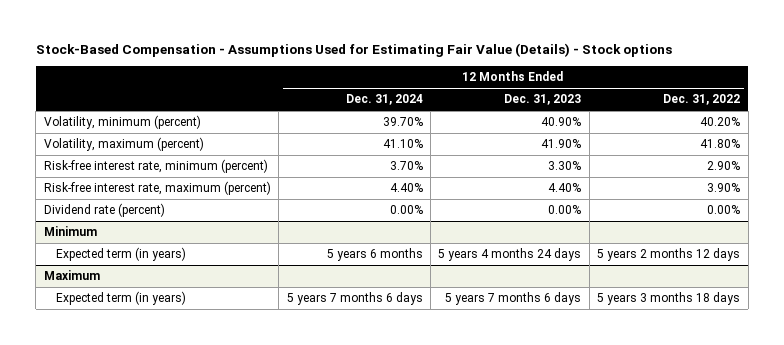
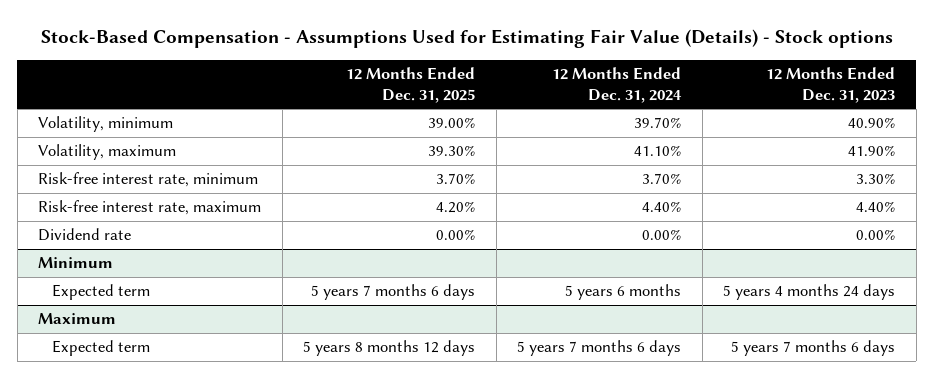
[663,94,741,106] Dec. 31, 2022 -> none
none -> [346,66,476,103] 12 Months Ended Dec. 31, 2025
[43,115,201,130] Volatility, minimum (percent) -> [38,116,174,133] Volatility, minimum
[43,137,204,152] Volatility, maximum (percent) -> [38,144,177,161] Volatility, maximum
[43,159,268,174] Risk-free interest rate, minimum (percent) -> [38,172,259,188] Risk-free interest rate, minimum
[43,181,271,196] Risk-free interest rate, maximum (percent) -> [38,200,262,216] Risk-free interest rate, maximum
[43,203,165,218] Dividend rate (percent) -> [38,228,132,242] Dividend rate
[56,247,187,262] Expected term (in years) -> [52,284,151,301] Expected term
[56,291,187,306] Expected term (in years) -> [52,340,151,357] Expected term

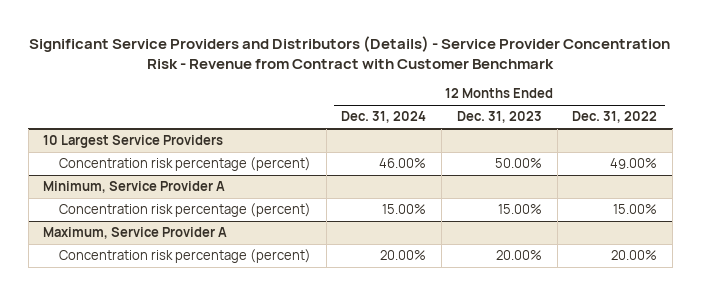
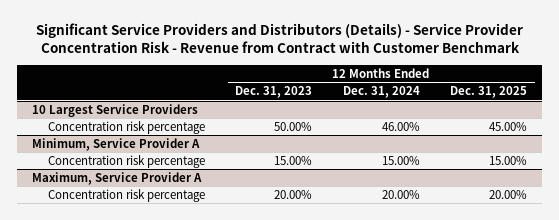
[572,111,658,124] Dec. 31, 2022 -> none
none -> [450,86,528,99] Dec. 31, 2025
[58,157,311,172] Concentration risk percentage (percent) -> [48,120,206,134] Concentration risk percentage
[58,203,311,218] Concentration risk percentage (percent) -> [48,154,206,168] Concentration risk percentage
[58,249,311,264] Concentration risk percentage (percent) -> [48,188,206,202] Concentration risk percentage

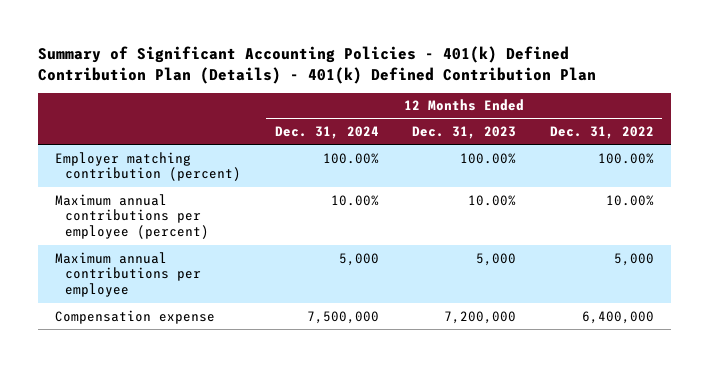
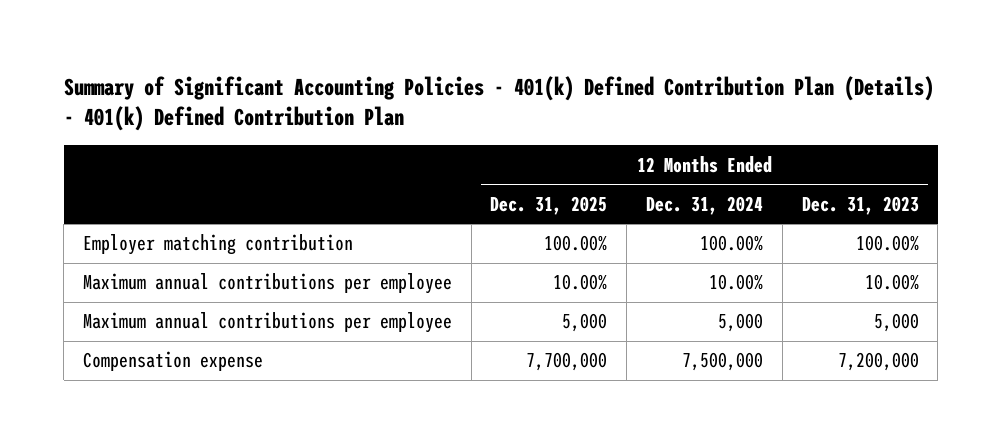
[549,126,654,140] Dec. 31, 2022 -> none
none -> [490,195,608,215] Dec. 31, 2025
[55,151,242,182] Employer matching contribution (percent) -> [82,234,353,256] Employer matching contribution
[55,193,210,240] Maximum annual contributions per employee (percent) -> [82,273,452,295] Maximum annual contributions per employee

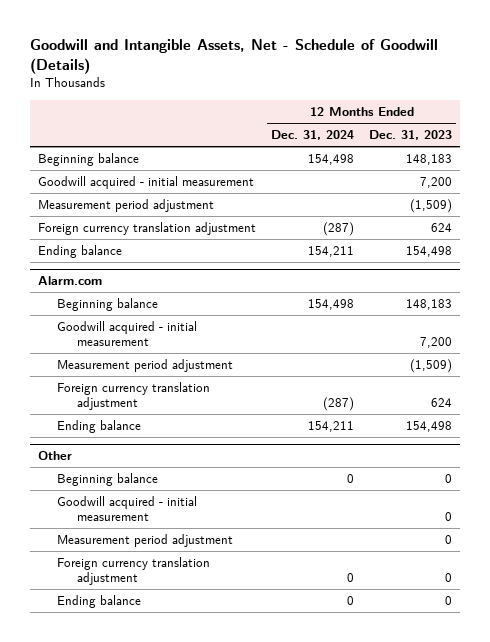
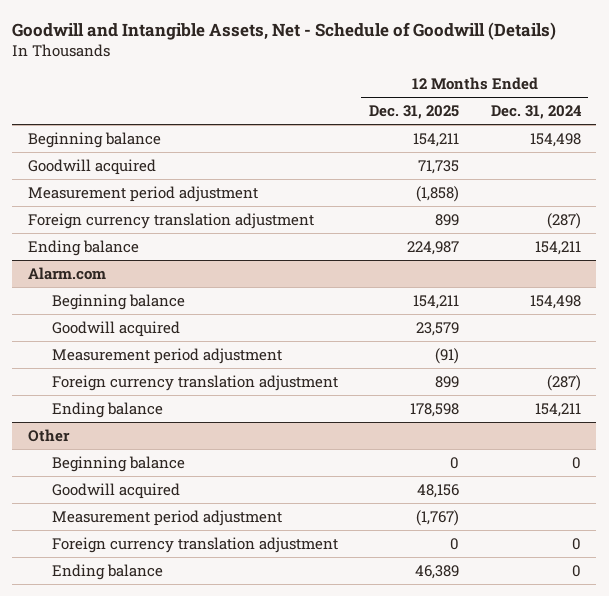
[369,130,453,141] Dec. 31, 2023 -> none
none -> [369,105,460,120] Dec. 31, 2025
[37,175,254,189] Goodwill acquired - initial measurement -> [28,158,157,175] Goodwill acquired
[57,320,198,347] Goodwill acquired - initial measurement -> [51,320,180,337] Goodwill acquired
[57,495,198,522] Goodwill acquired - initial measurement -> [51,482,180,499] Goodwill acquired

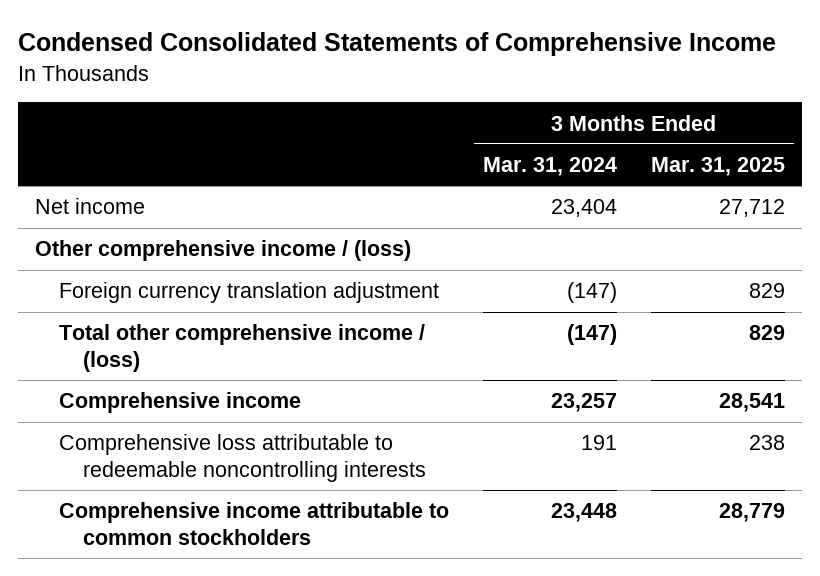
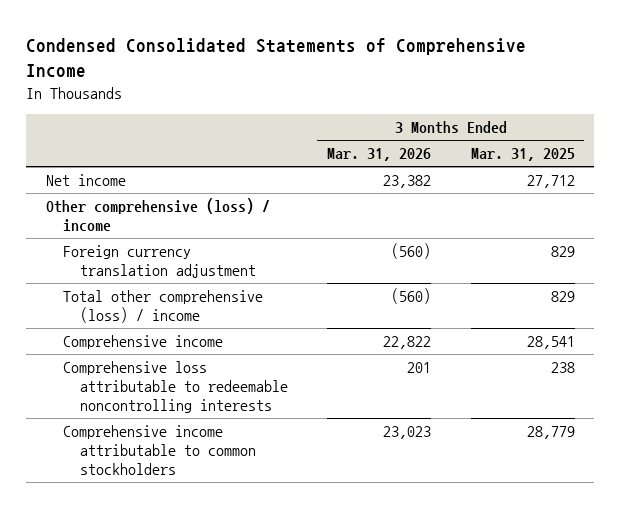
[482,157,617,177] Mar. 31, 2024 -> none
none -> [327,148,432,162] Mar. 31, 2026
[34,240,411,262] Other comprehensive income / (loss) -> [45,198,270,233] Other comprehensive (loss) / income
[58,324,425,372] Total other comprehensive income / (loss) -> [62,290,263,324] Total other comprehensive (loss) / income

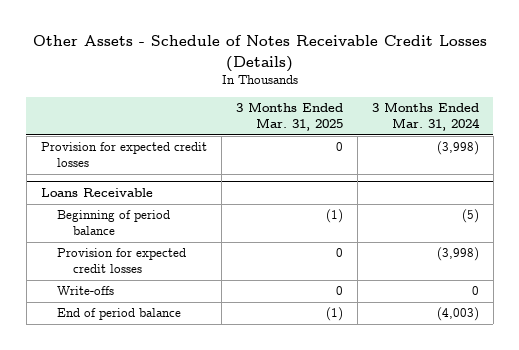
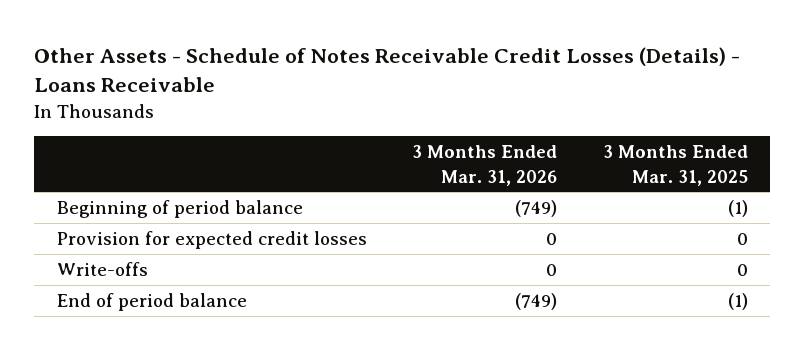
[32,35,487,72] Other Assets - Schedule of Notes Receivable Credit Losses (Details) -> [34,47,741,93] Other Assets - Schedule of Notes Receivable Credit Losses (Details) - Loans Receivable
[371,102,480,132] 3 Months Ended Mar. 31, 2024 -> none
none -> [412,145,558,186] 3 Months Ended Mar. 31, 2026
[40,142,207,168] Provision for expected credit losses -> none
[40,188,153,198] Loans Receivable -> none

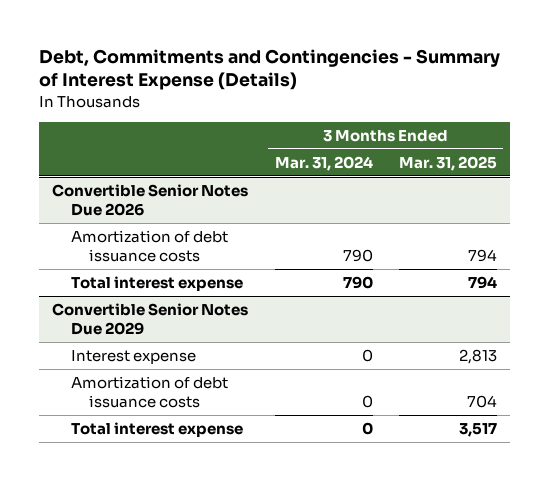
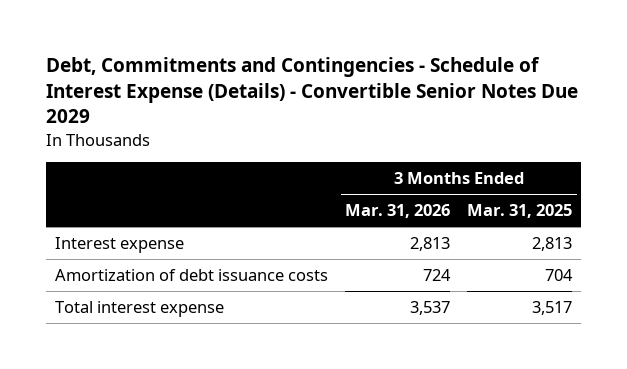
[39,48,501,91] Debt, Commitments and Contingencies - Summary of Interest Expense (Details) -> [46,56,579,124] Debt, Commitments and Contingencies - Schedule of Interest Expense (Details) - Convertible Senior Notes Due 2029
[274,155,373,171] Mar. 31, 2024 -> none
none -> [345,204,451,219] Mar. 31, 2026
[52,184,249,216] Convertible Senior Notes Due 2026 -> none
[70,230,228,262] Amortization of debt issuance costs -> none
[70,276,243,292] Total interest expense -> none
[52,303,249,335] Convertible Senior Notes Due 2029 -> none

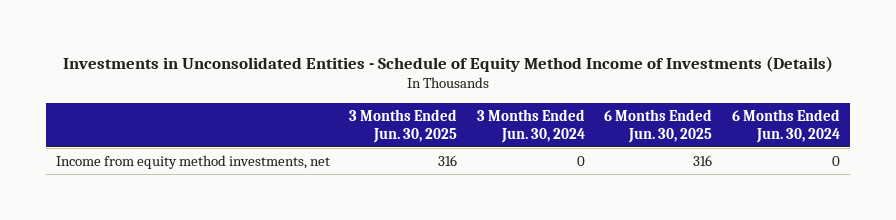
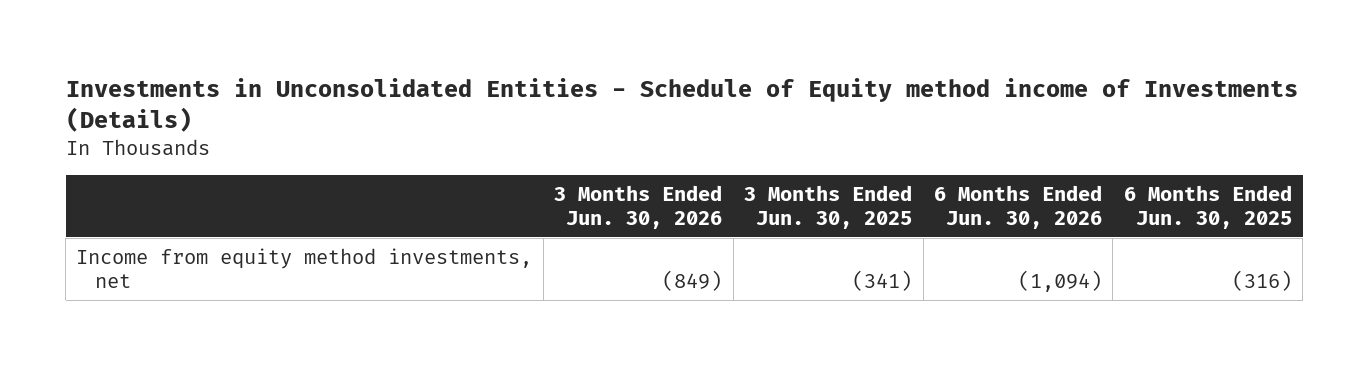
[62,55,833,72] Investments in Unconsolidated Entities - Schedule of Equity Method Income of Investments (Details) -> [65,77,1298,132] Investments in Unconsolidated Entities - Schedule of Equity method income of Investments (Details)
[476,108,585,143] 3 Months Ended Jun. 30, 2024 -> none
[731,108,840,143] 6 Months Ended Jun. 30, 2024 -> none
none -> [554,184,723,230] 3 Months Ended Jun. 30, 2026
none -> [933,184,1102,230] 6 Months Ended Jun. 30, 2026
[438,154,458,166] 316 -> [852,270,913,292] (341)
[693,154,713,166] 316 -> [1231,270,1292,292] (316)

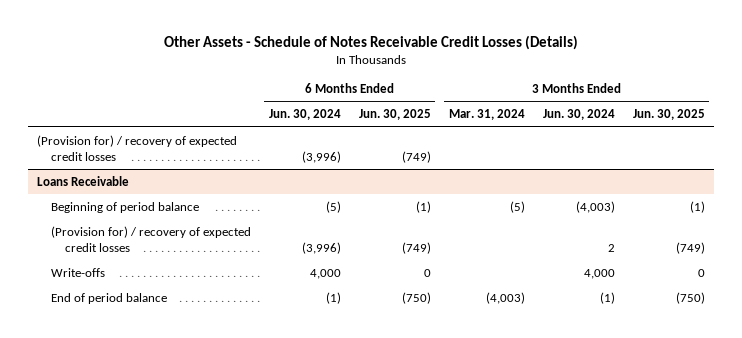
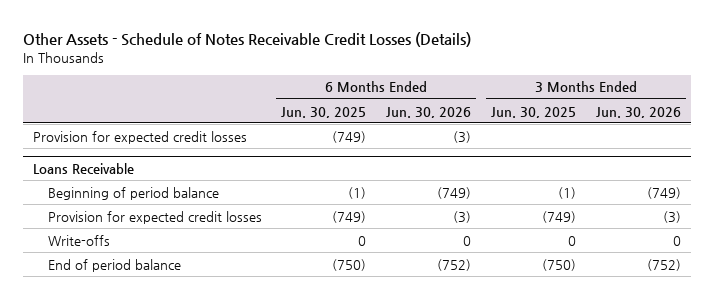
[268,109,341,121] Jun. 30, 2024 -> none
[448,109,525,121] Mar. 31, 2024 -> none
[542,109,615,121] Jun. 30, 2024 -> none
none -> [386,106,472,118] Jun. 30, 2026
none -> [595,106,681,118] Jun. 30, 2026
[36,134,237,161] (Provision for) / recovery of expected credit losses -> [33,130,248,144] Provision for expected credit losses
[50,225,251,252] (Provision for) / recovery of expected credit losses -> [47,210,262,224] Provision for expected credit losses

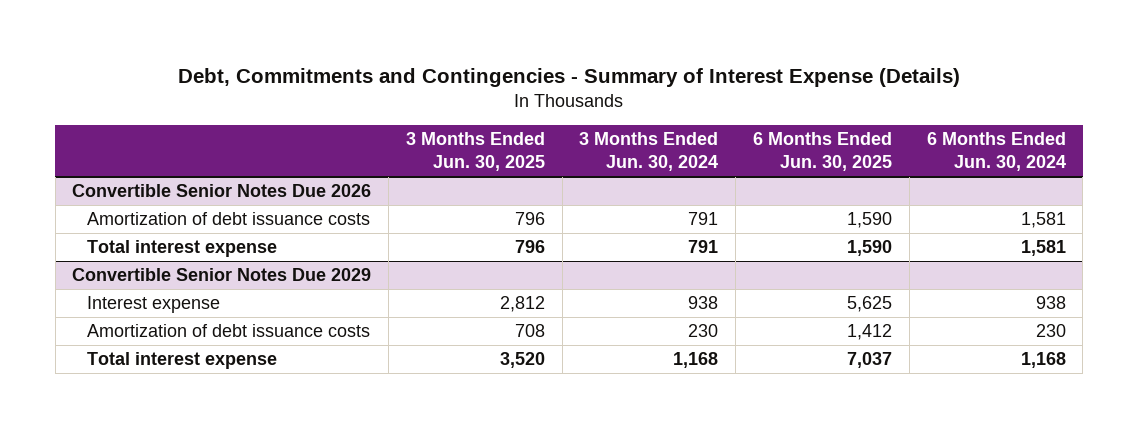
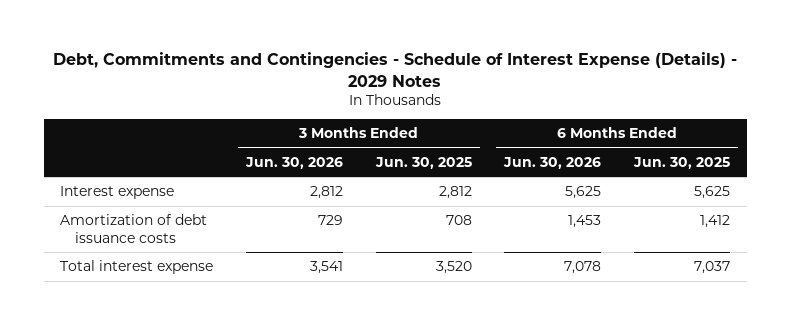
[177,68,960,88] Debt, Commitments and Contingencies - Summary of Interest Expense (Details) -> [53,52,738,87] Debt, Commitments and Contingencies - Schedule of Interest Expense (Details) - 2029 Notes
[579,132,719,172] 3 Months Ended Jun. 30, 2024 -> none
[926,132,1066,172] 6 Months Ended Jun. 30, 2024 -> none
none -> [244,156,343,169] Jun. 30, 2026
none -> [503,156,602,169] Jun. 30, 2026
[72,184,372,198] Convertible Senior Notes Due 2026 -> none
[86,212,370,226] Amortization of debt issuance costs -> none
[86,240,277,258] Total interest expense -> none
[72,268,372,282] Convertible Senior Notes Due 2029 -> none

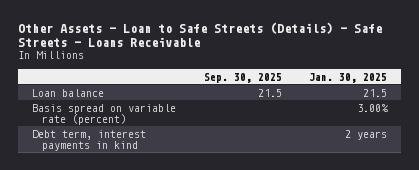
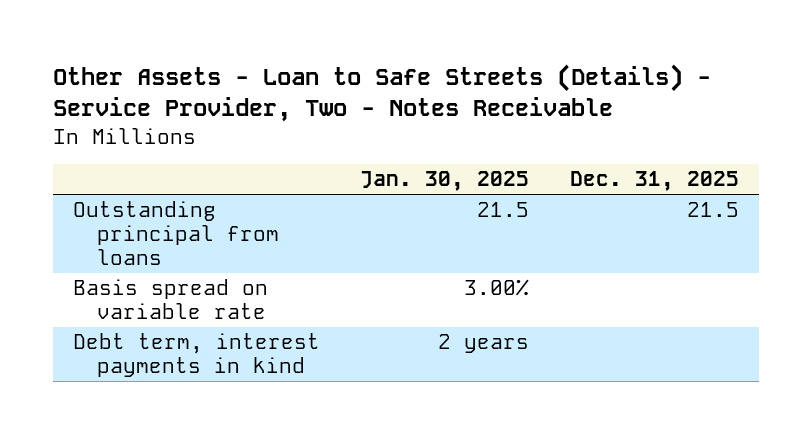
[18,21,383,47] Other Assets - Loan to Safe Streets (Details) - Safe Streets - Loans Receivable -> [52,63,711,123] Other Assets - Loan to Safe Streets (Details) - Service Provider, Two - Notes Receivable
[203,72,282,83] Sep. 30, 2025 -> none
none -> [569,171,739,192] Dec. 31, 2025
[32,88,105,97] Loan balance -> [73,201,279,265] Outstanding principal from loans
[32,103,177,125] Basis spread on variable rate (percent) -> [73,279,269,319] Basis spread on variable rate

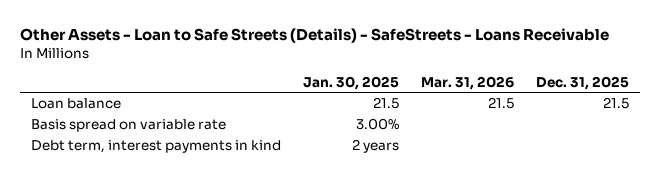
[52,63,711,123] Other Assets - Loan to Safe Streets (Details) - Service Provider, Two - Notes Receivable -> [19,28,609,44] Other Assets - Loan to Safe Streets (Details) - SafeStreets - Loans Receivable
none -> [420,75,514,90] Mar. 31, 2026
[73,201,279,265] Outstanding principal from loans -> [30,98,121,110] Loan balance

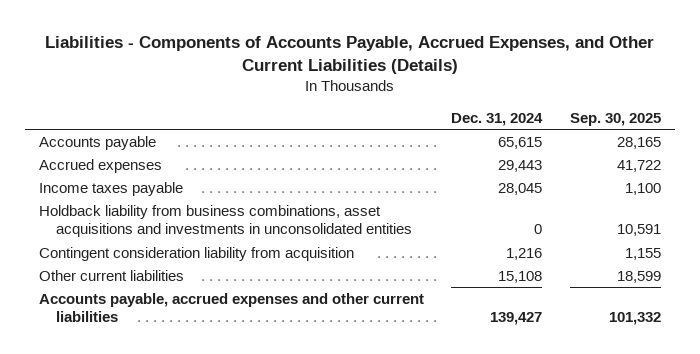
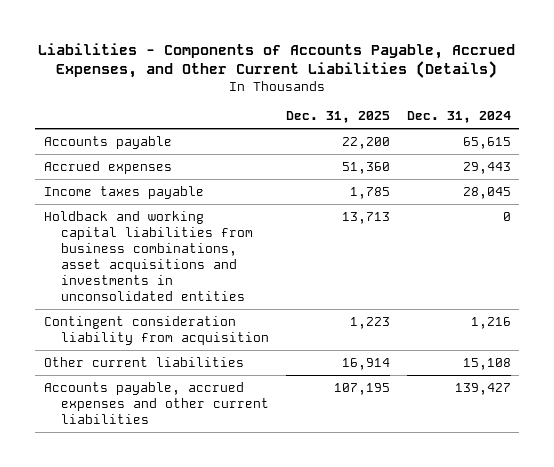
[570,113,662,127] Sep. 30, 2025 -> none
none -> [285,111,390,124] Dec. 31, 2025
[38,204,413,238] Holdback liability from business combinations, asset acquisitions and investments in unconsolidated entities -> [43,210,254,301] Holdback and working capital liabilities from business combinations, asset acquisitions and investments in unconsolidated entities

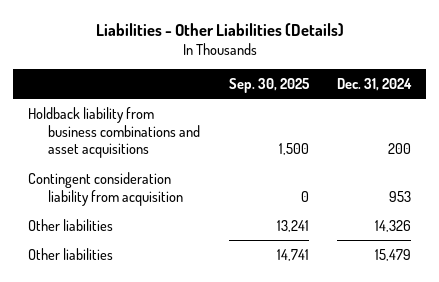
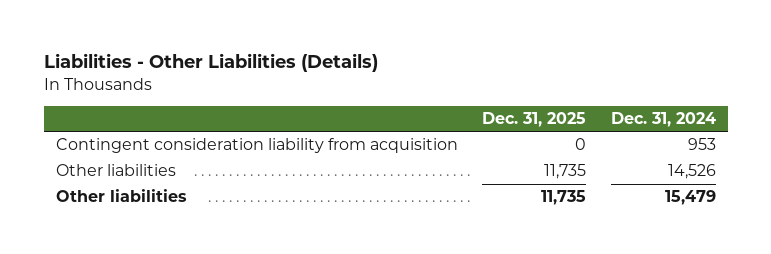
[228,77,310,93] Sep. 30, 2025 -> none
none -> [482,112,587,128] Dec. 31, 2025
[27,106,200,159] Holdback liability from business combinations and asset acquisitions -> none
[375,219,412,232] 14,326 -> [667,164,716,180] 14,526

